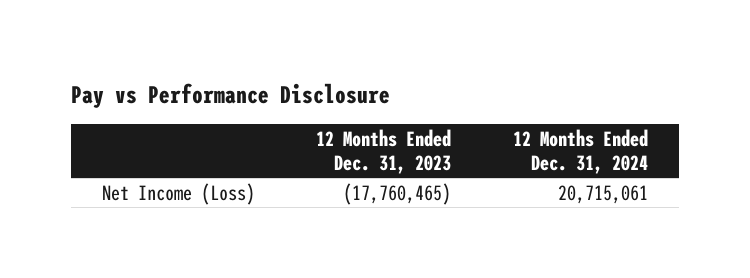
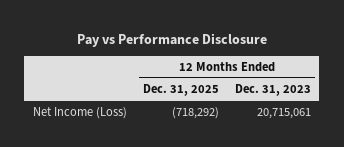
[512,128,648,174] 12 Months Ended Dec. 31, 2024 -> none
none -> [142,84,219,97] Dec. 31, 2025
[343,182,452,205] (17,760,465) -> [257,108,312,120] 20,715,061

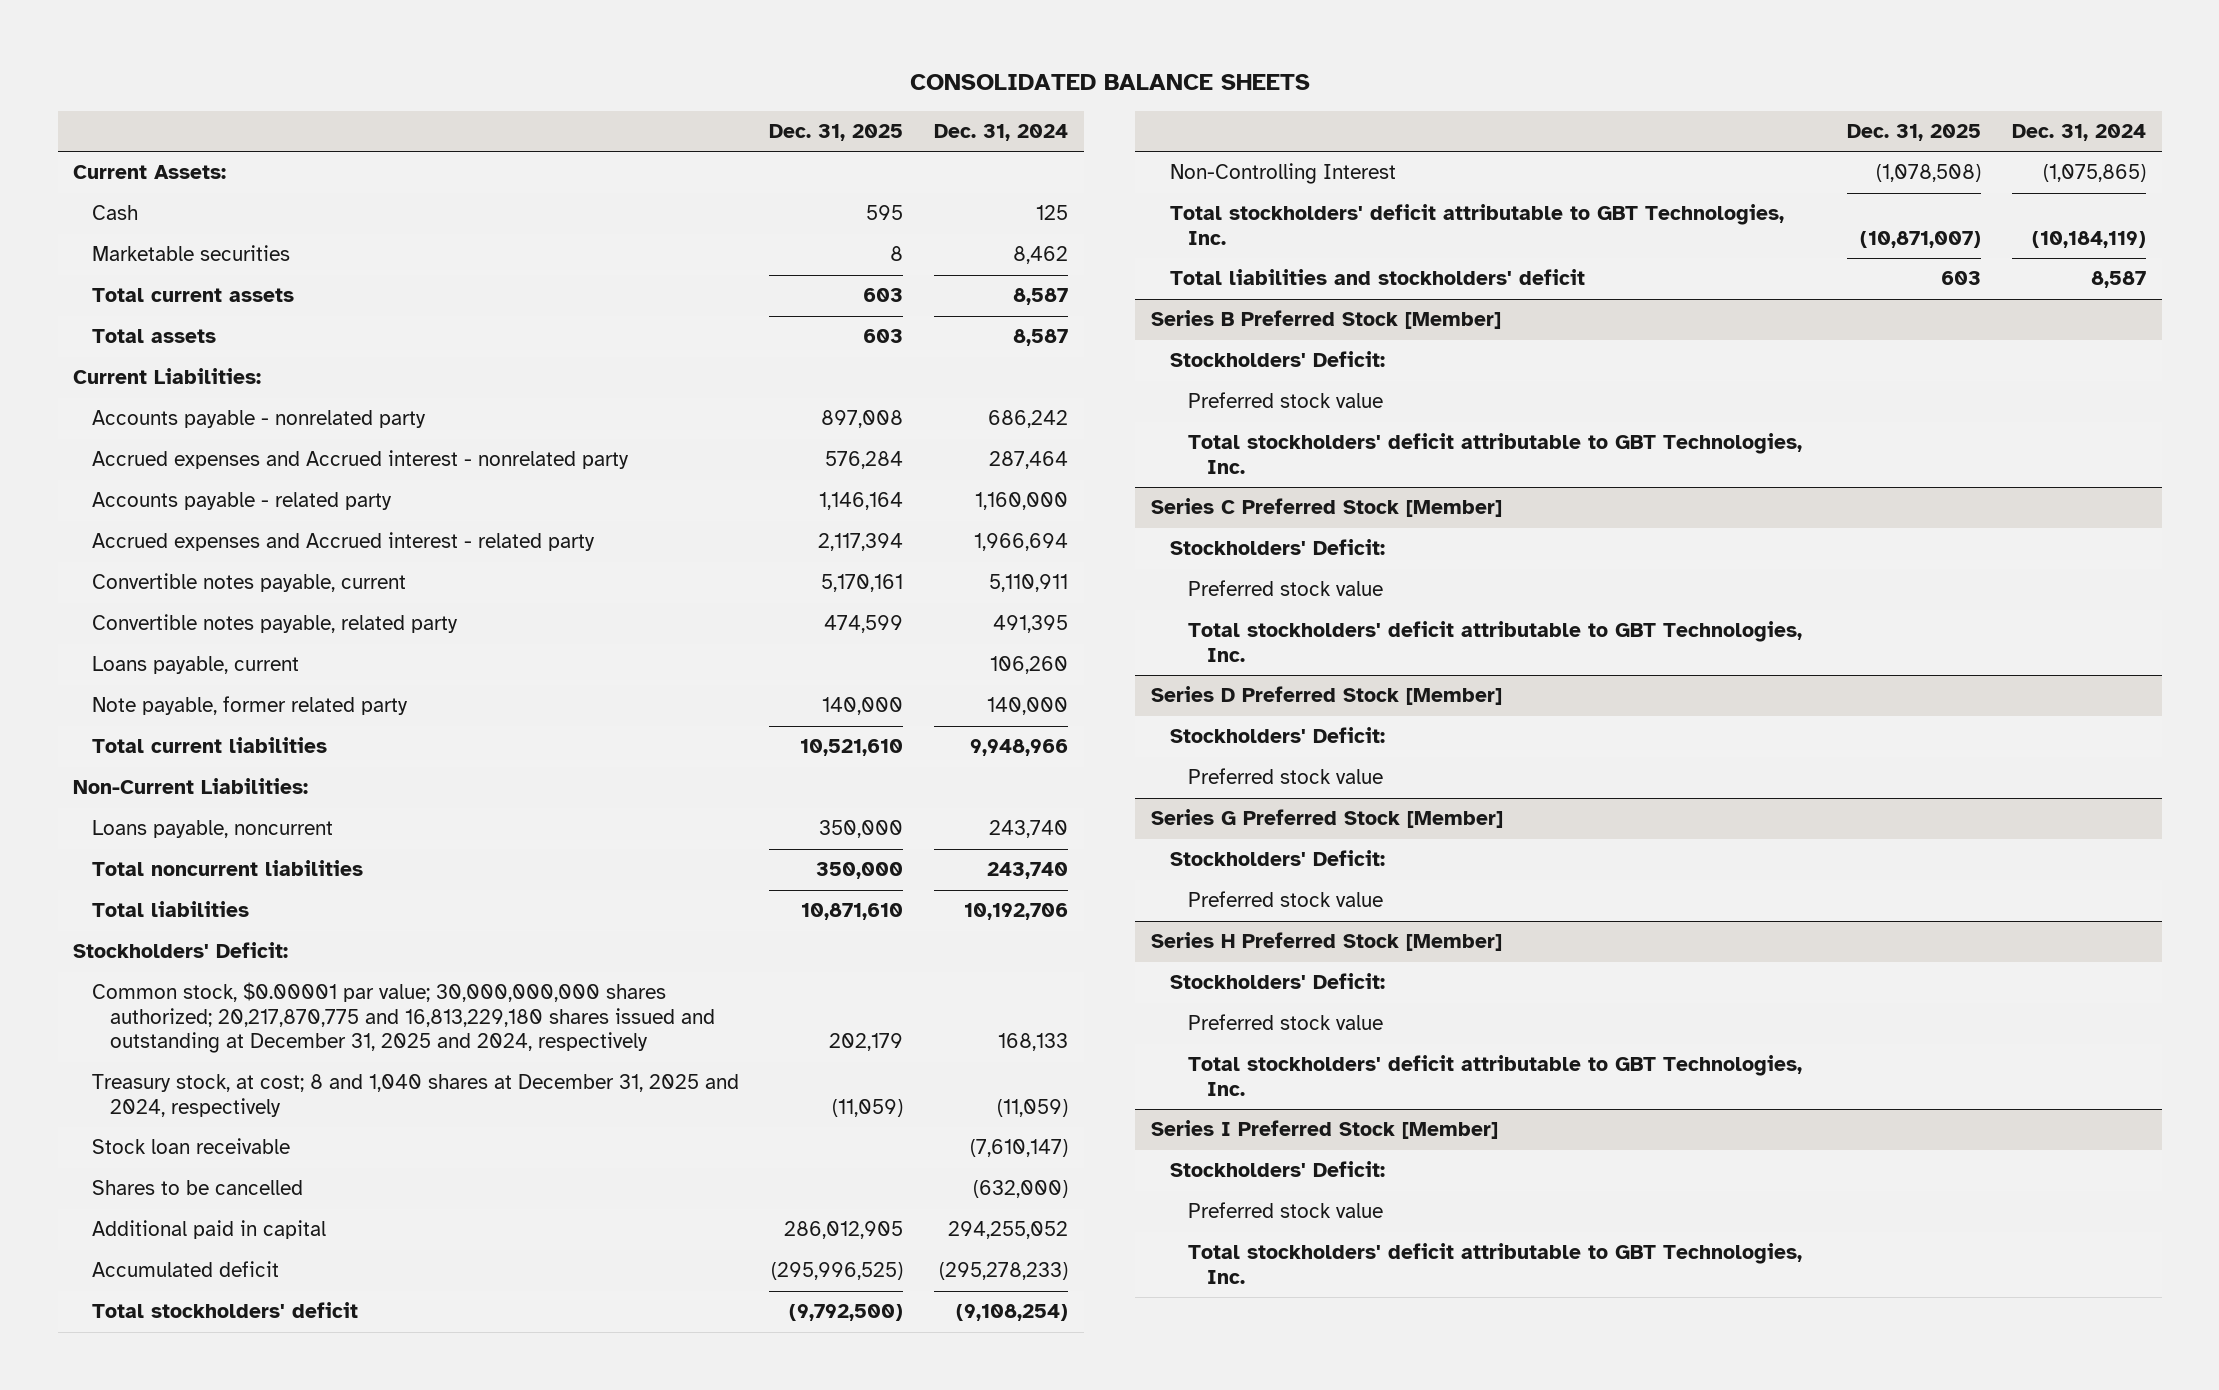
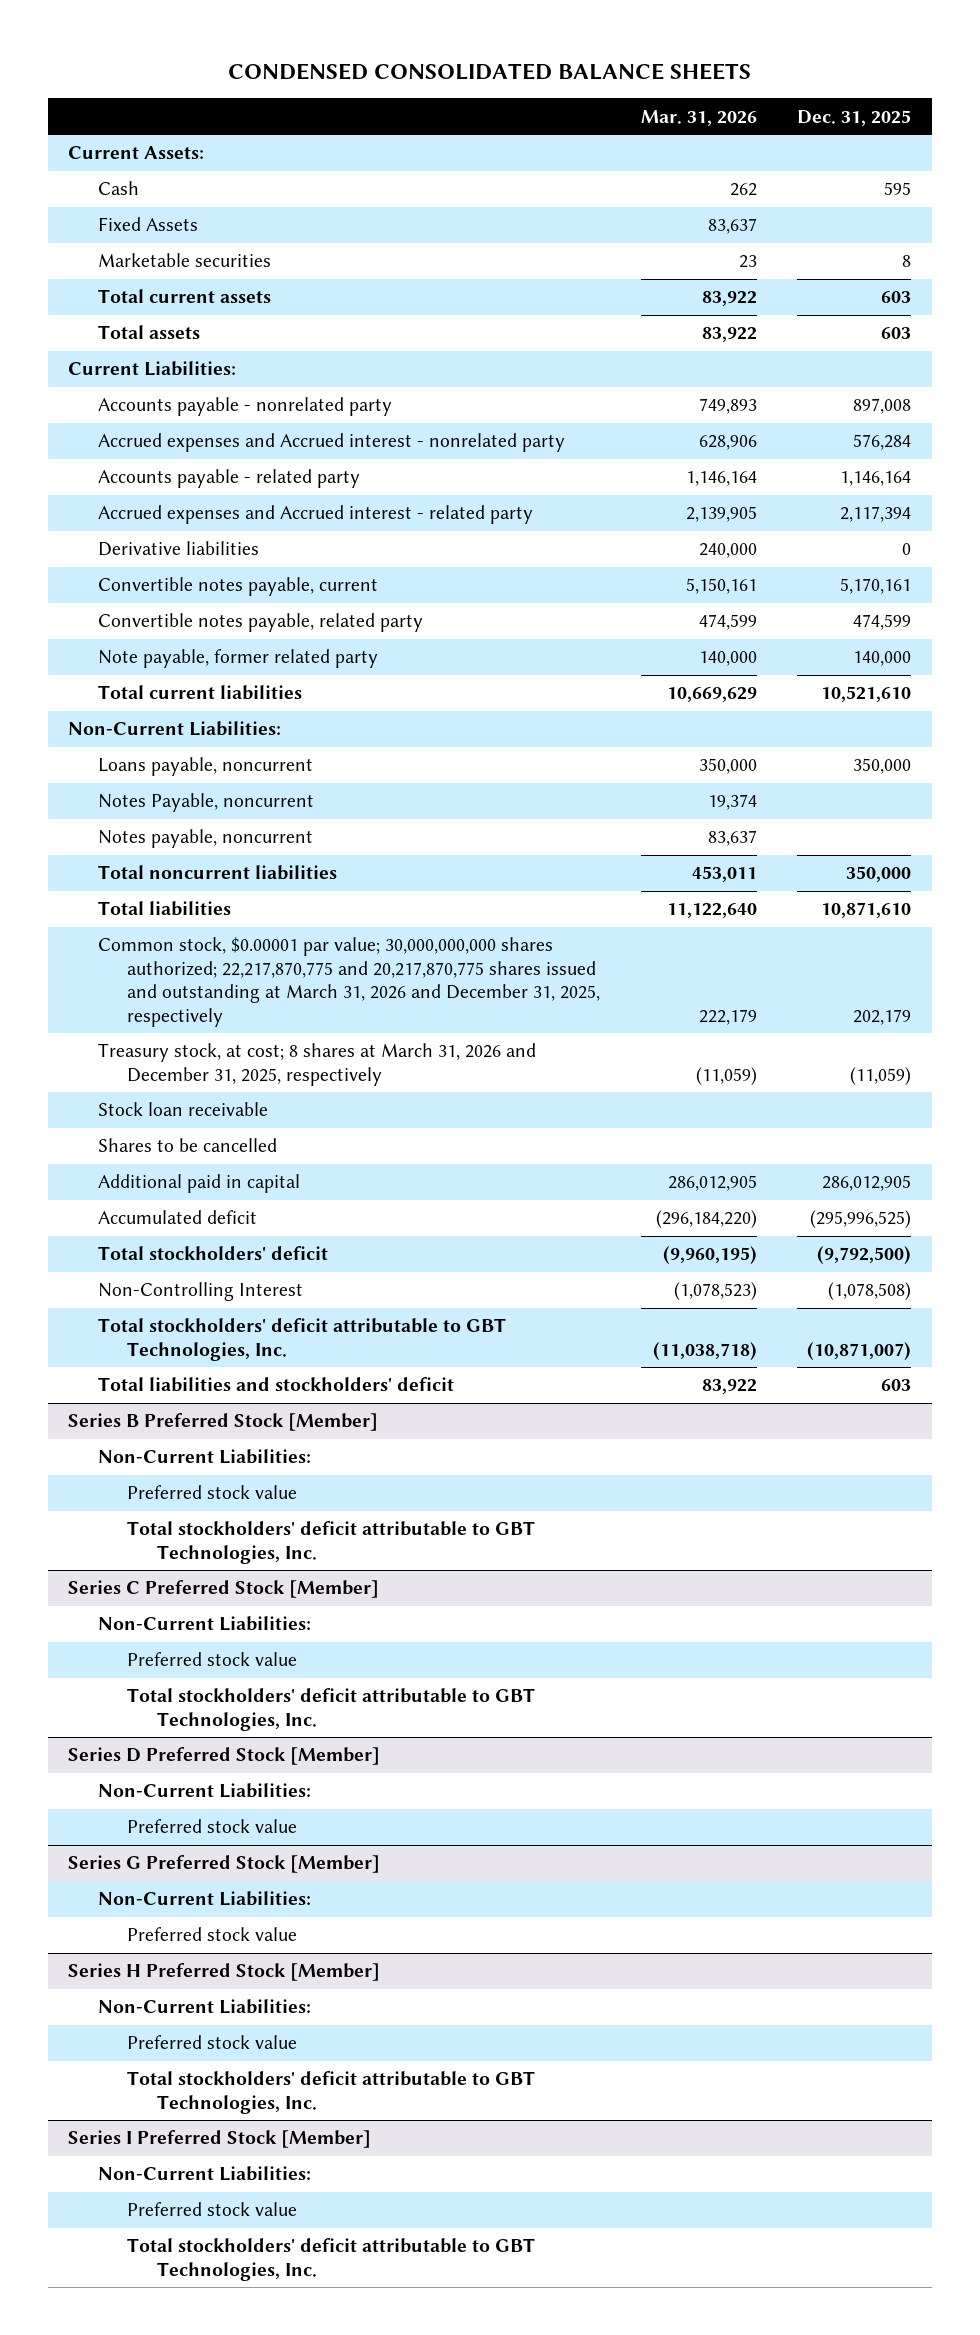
[909,73,1310,90] CONSOLIDATED BALANCE SHEETS -> [227,62,751,80] CONDENSED CONSOLIDATED BALANCE SHEETS
[934,124,1069,142] Dec. 31, 2024 -> none
none -> [640,109,757,126] Mar. 31, 2026
none -> [97,217,198,232] Fixed Assets
none -> [97,541,259,557] Derivative liabilities
[91,656,299,675] Loans payable, current -> none
none -> [97,793,314,813] Notes Payable, noncurrent
none -> [97,829,313,849] Notes payable, noncurrent
[73,942,289,959] Stockholders' Deficit: -> none
[91,982,716,1054] Common stock, $0.00001 par value; 30,000,000,000 shares authorized; 20,217,870,775 and 16,813,229,180 shares issued and outstanding at December 31, 2025 and 2024, respectively -> [97,937,601,1027] Common stock, $0.00001 par value; 30,000,000,000 shares authorized; 22,217,870,775 and 20,217,870,775 shares issued and outstanding at March 31, 2026 and December 31, 2025, respectively
[91,1074,739,1117] Treasury stock, at cost; 8 and 1,040 shares at December 31, 2025 and 2024, respectively -> [97,1043,536,1086] Treasury stock, at cost; 8 shares at March 31, 2026 and December 31, 2025, respectively
[1169,351,1385,368] Stockholders' Deficit: -> none
none -> [97,1449,311,1465] Non-Current Liabilities:
[1169,539,1385,556] Stockholders' Deficit: -> none
none -> [97,1616,311,1632] Non-Current Liabilities:
[1169,727,1385,744] Stockholders' Deficit: -> none
none -> [97,1783,311,1799] Non-Current Liabilities:
[1169,850,1385,867] Stockholders' Deficit: -> none
none -> [97,1891,311,1907] Non-Current Liabilities:
[1169,973,1385,990] Stockholders' Deficit: -> none
none -> [97,1999,311,2015] Non-Current Liabilities:
[1169,1161,1385,1178] Stockholders' Deficit: -> none
none -> [97,2166,311,2182] Non-Current Liabilities:

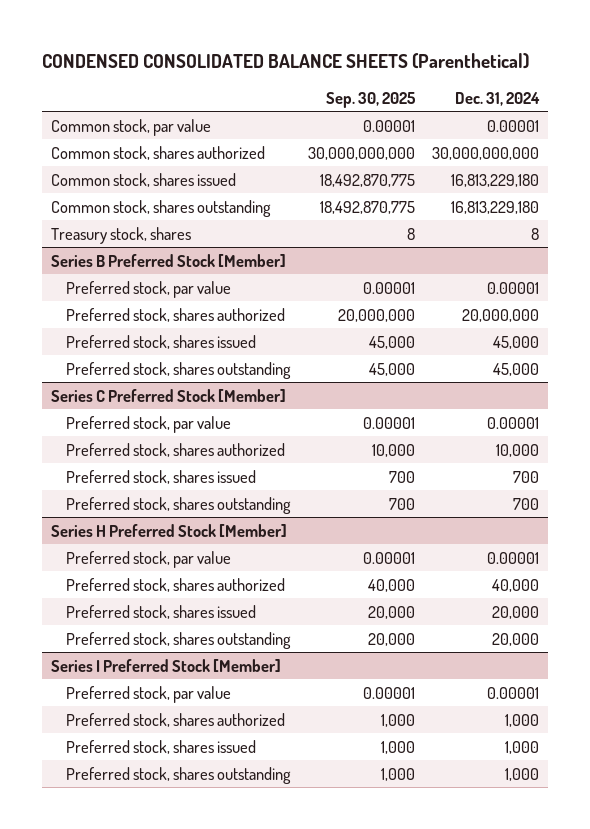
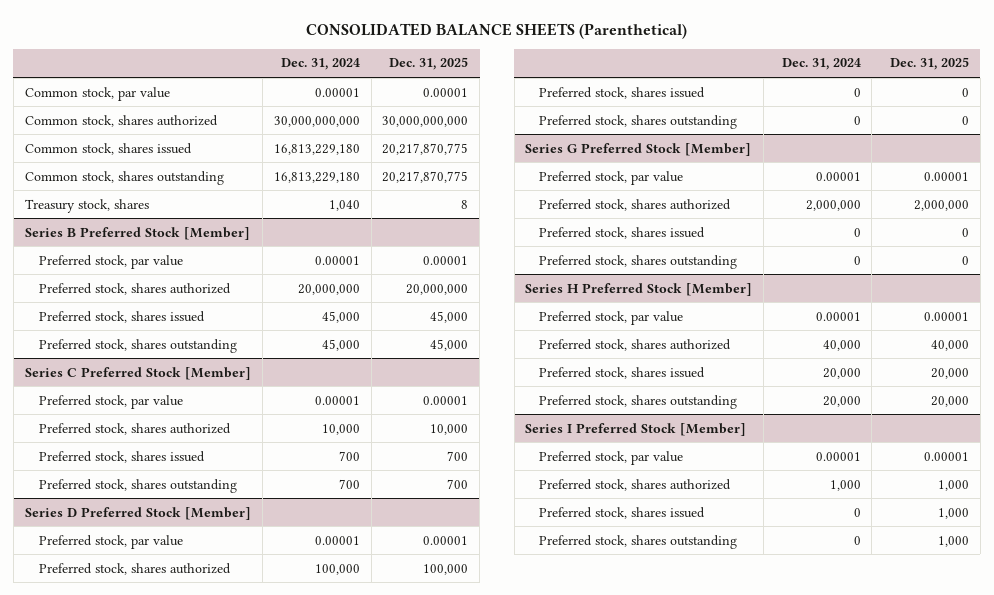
[42,52,530,69] CONDENSED CONSOLIDATED BALANCE SHEETS (Parenthetical) -> [305,22,687,39] CONSOLIDATED BALANCE SHEETS (Parenthetical)
[326,91,417,108] Sep. 30, 2025 -> none
none -> [389,57,469,71] Dec. 31, 2025
[531,227,540,240] 8 -> [329,199,361,211] 1,040
none -> [24,506,251,520] Series D Preferred Stock [Member]
none -> [38,534,183,549] Preferred stock, par value
none -> [38,562,231,575] Preferred stock, shares authorized
none -> [539,86,706,99] Preferred stock, shares issued
none -> [539,114,738,129] Preferred stock, shares outstanding
none -> [525,142,752,156] Series G Preferred Stock [Member]
none -> [539,170,684,185] Preferred stock, par value
none -> [539,198,732,211] Preferred stock, shares authorized
none -> [539,226,706,239] Preferred stock, shares issued
none -> [539,254,738,269] Preferred stock, shares outstanding
[505,740,540,754] 1,000 -> [853,507,861,517] 0
[505,767,540,781] 1,000 -> [853,535,861,545] 0

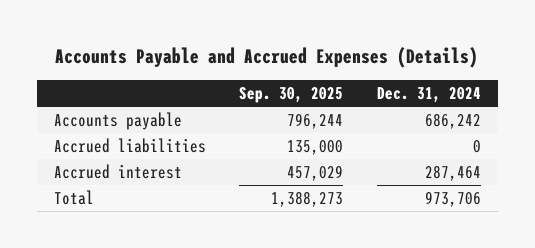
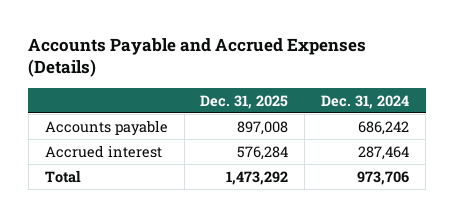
[239,86,344,103] Sep. 30, 2025 -> none
none -> [200,94,289,109] Dec. 31, 2025
[53,138,206,154] Accrued liabilities -> none

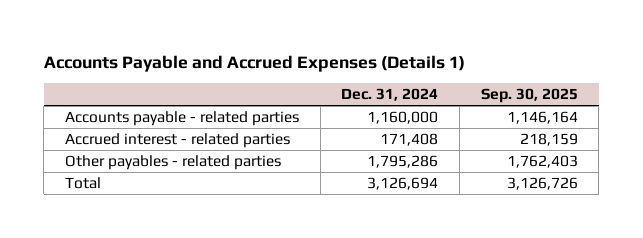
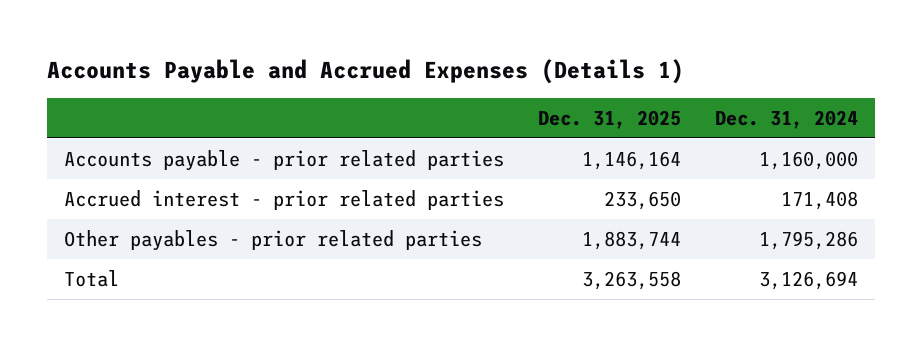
[480,88,578,104] Sep. 30, 2025 -> none
none -> [537,110,681,130] Dec. 31, 2025
[64,111,299,127] Accounts payable - related parties -> [63,149,504,171] Accounts payable - prior related parties
[64,133,290,149] Accrued interest - related parties -> [63,189,504,210] Accrued interest - prior related parties
[64,155,281,171] Other payables - related parties -> [63,229,482,251] Other payables - prior related parties

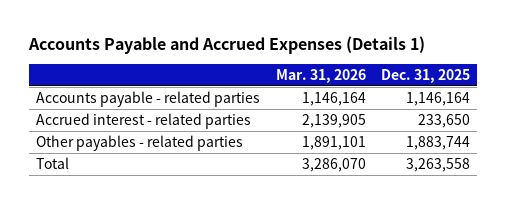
[714,110,858,130] Dec. 31, 2024 -> none
none -> [275,68,366,83] Mar. 31, 2026
[63,149,504,171] Accounts payable - prior related parties -> [36,90,261,107] Accounts payable - related parties
[63,189,504,210] Accrued interest - prior related parties -> [36,112,252,129] Accrued interest - related parties
[63,229,482,251] Other payables - prior related parties -> [36,134,244,151] Other payables - related parties

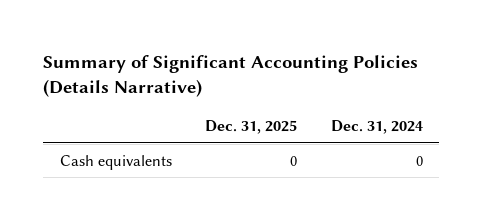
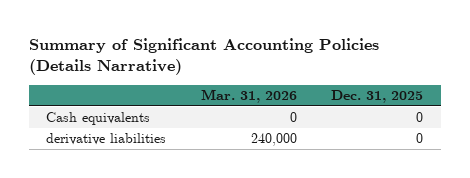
[330,120,423,135] Dec. 31, 2024 -> none
none -> [200,89,297,104] Mar. 31, 2026
none -> [46,133,167,146] derivative liabilities

